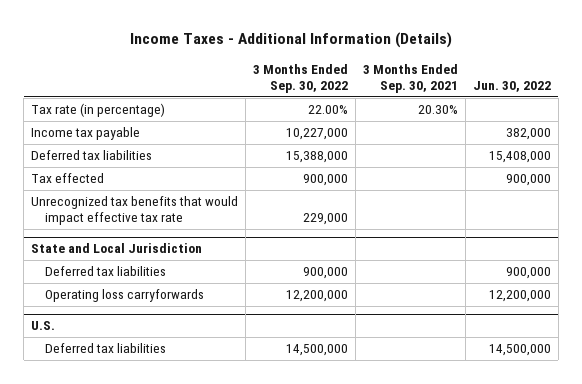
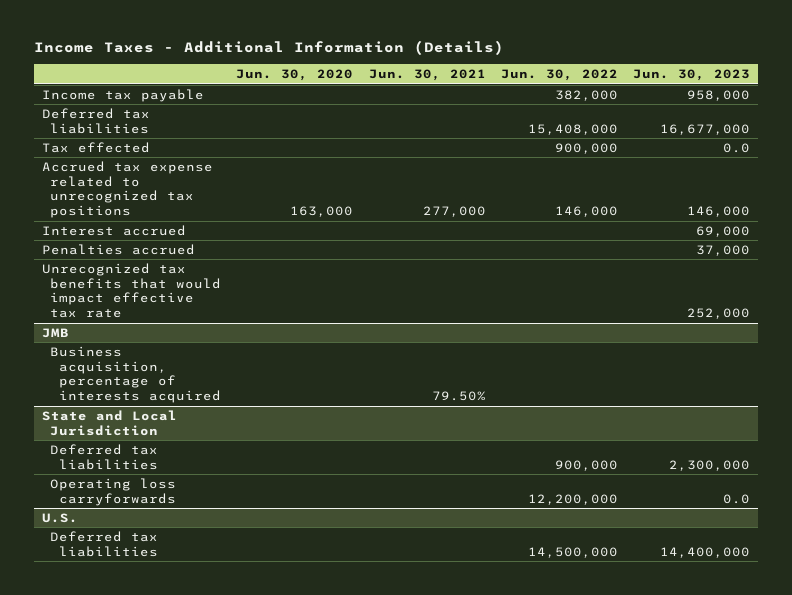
[252,63,348,93] 3 Months Ended Sep. 30, 2022 -> none
[362,63,458,93] 3 Months Ended Sep. 30, 2021 -> none
none -> [236,69,354,82] Jun. 30, 2020
none -> [368,69,486,82] Jun. 30, 2021
none -> [633,69,751,82] Jun. 30, 2023
[31,103,166,118] Tax rate (in percentage) -> none
none -> [41,160,213,219] Accrued tax expense related to unrecognized tax positions
none -> [41,224,186,236] Interest accrued
none -> [41,243,195,255] Penalties accrued
none -> [41,327,69,338] JMB
none -> [50,345,221,404] Business acquisition, percentage of interests acquired

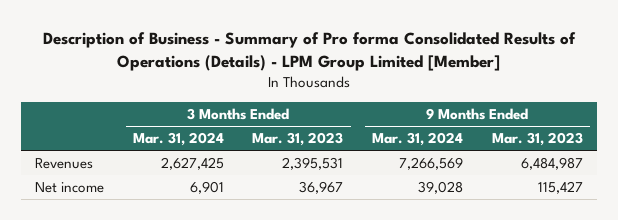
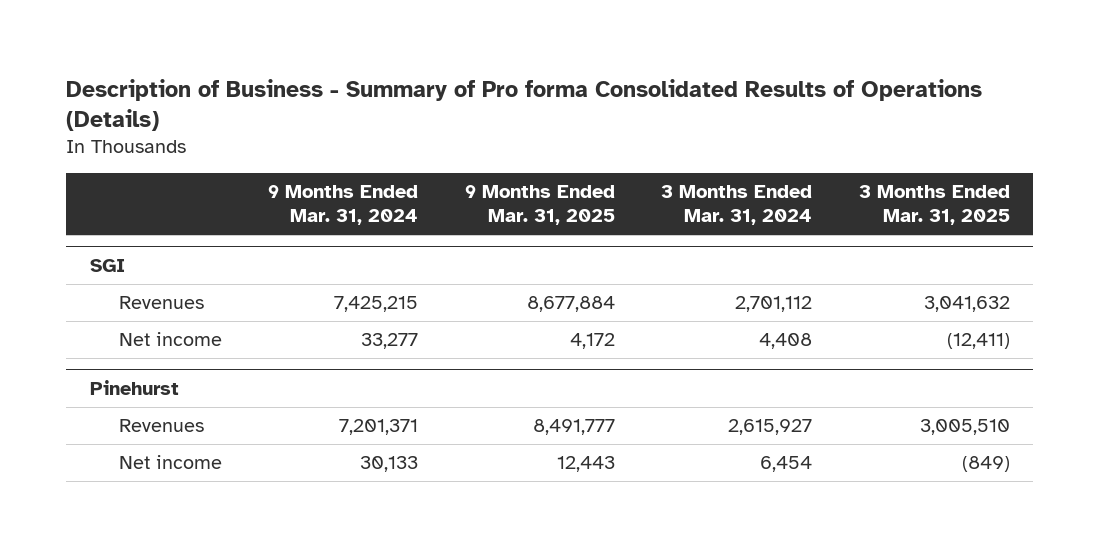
[42,32,576,72] Description of Business - Summary of Pro forma Consolidated Results of Operations (Details) - LPM Group Limited [Member] -> [66,78,983,131] Description of Business - Summary of Pro forma Consolidated Results of Operations (Details)
[252,132,344,147] Mar. 31, 2023 -> none
[491,132,583,147] Mar. 31, 2023 -> none
none -> [464,185,615,226] 9 Months Ended Mar. 31, 2025
none -> [858,185,1010,226] 3 Months Ended Mar. 31, 2025
none -> [89,259,125,273] SGI
[160,157,224,171] 2,627,425 -> [735,296,813,313] 2,701,112
[398,157,463,171] 7,266,569 -> [334,296,419,313] 7,425,215
[189,181,224,195] 6,901 -> [759,333,813,350] 4,408
[417,181,463,195] 39,028 -> [361,333,419,350] 33,277
none -> [89,380,179,396] Pinehurst
none -> [119,419,205,433] Revenues
none -> [119,455,223,470] Net income

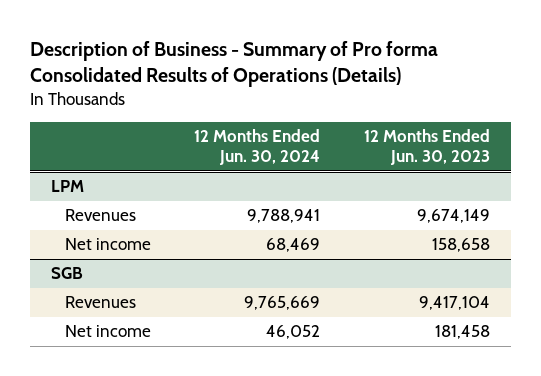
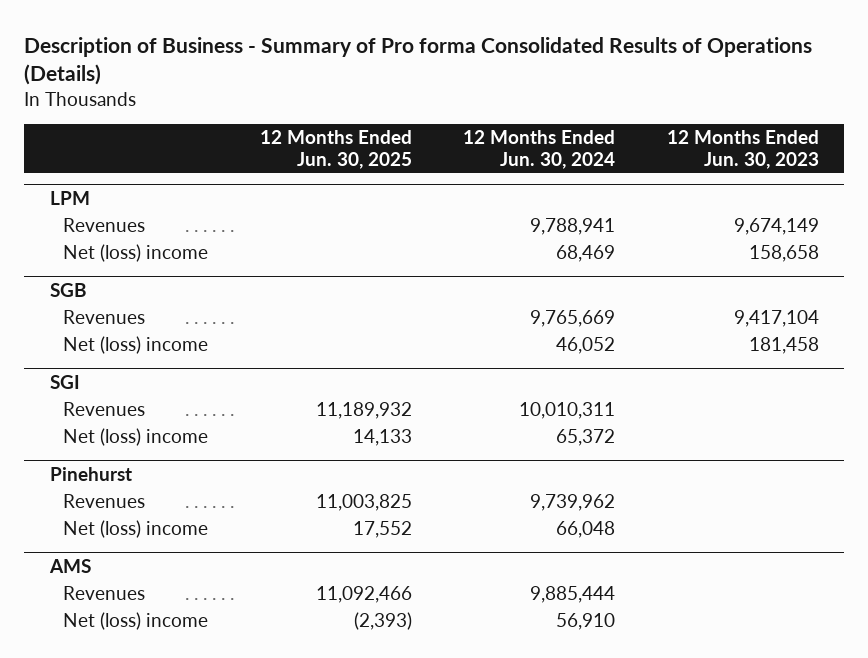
none -> [259,130,412,169] 12 Months Ended Jun. 30, 2025
[64,238,151,251] Net income -> [63,244,209,263] Net (loss) income
[64,325,151,338] Net income -> [63,336,209,355] Net (loss) income
none -> [49,374,80,389] SGI
none -> [63,402,146,417] Revenues
none -> [63,428,209,447] Net (loss) income
none -> [49,466,132,481] Pinehurst
none -> [63,494,146,509] Revenues
none -> [63,520,209,539] Net (loss) income
none -> [48,558,91,573] AMS
none -> [63,586,146,601] Revenues
none -> [63,612,209,631] Net (loss) income

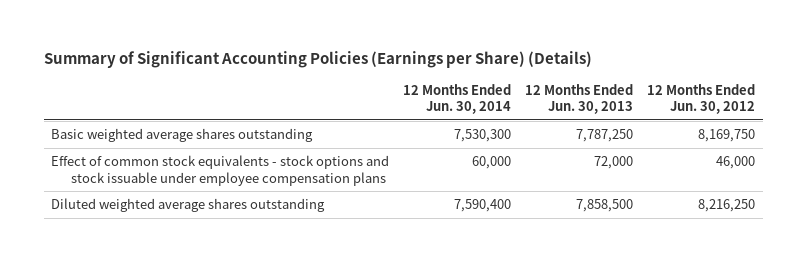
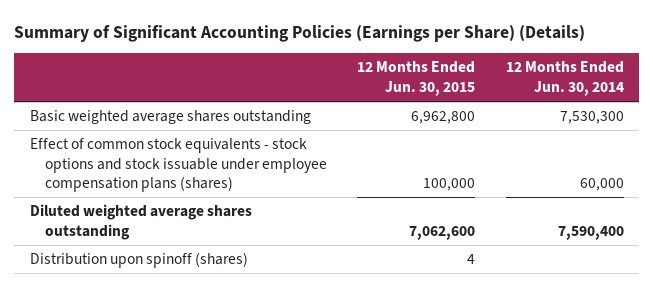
[525,83,634,115] 12 Months Ended Jun. 30, 2013 -> none
[647,83,756,115] 12 Months Ended Jun. 30, 2012 -> none
none -> [357,61,476,97] 12 Months Ended Jun. 30, 2015
[50,154,389,186] Effect of common stock equivalents - stock options and stock issuable under employee compensation plans -> [29,138,327,193] Effect of common stock equivalents - stock options and stock issuable under employee compensation plans (shares)
none -> [29,252,248,269] Distribution upon spinoff (shares)

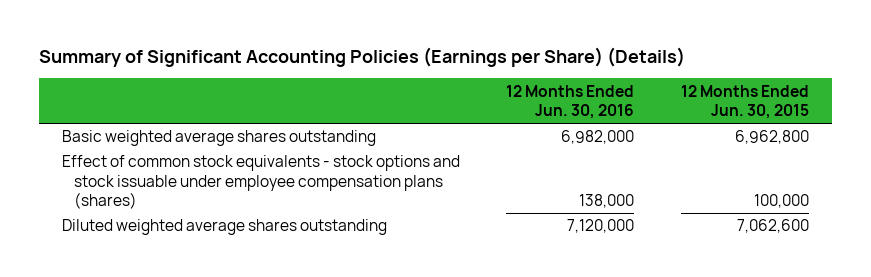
[505,61,624,97] 12 Months Ended Jun. 30, 2014 -> none
none -> [506,84,635,119] 12 Months Ended Jun. 30, 2016
[29,252,248,269] Distribution upon spinoff (shares) -> none

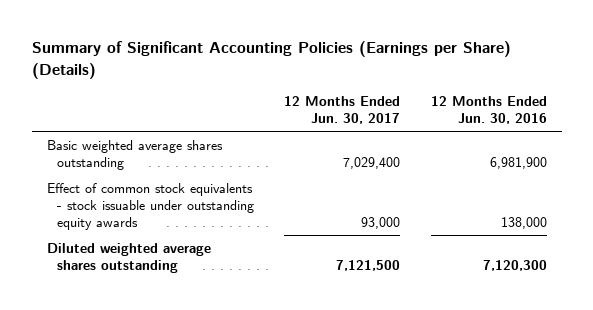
[680,84,809,119] 12 Months Ended Jun. 30, 2015 -> none
none -> [284,96,401,125] 12 Months Ended Jun. 30, 2017
[561,130,635,145] 6,982,000 -> [489,156,547,169] 6,981,900
[61,155,460,209] Effect of common stock equivalents - stock options and stock issuable under employee compensation plans (shares) -> [46,182,254,230] Effect of common stock equivalents - stock issuable under outstanding equity awards
[567,219,635,234] 7,120,000 -> [482,259,547,271] 7,120,300

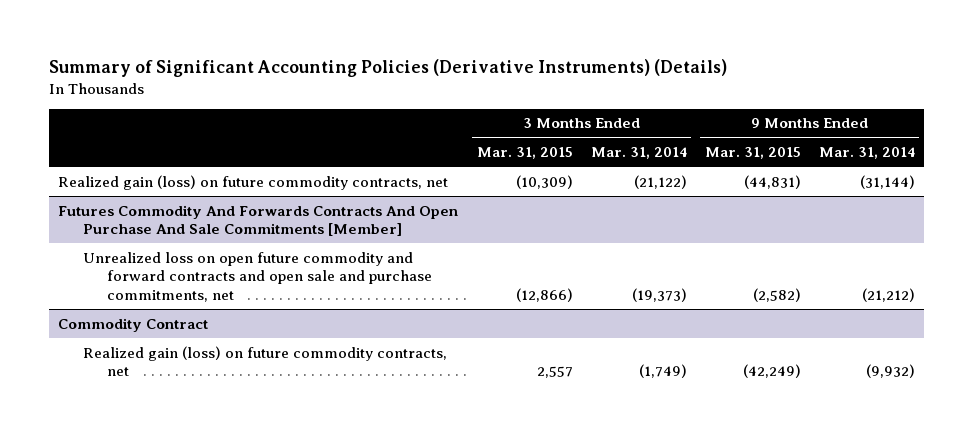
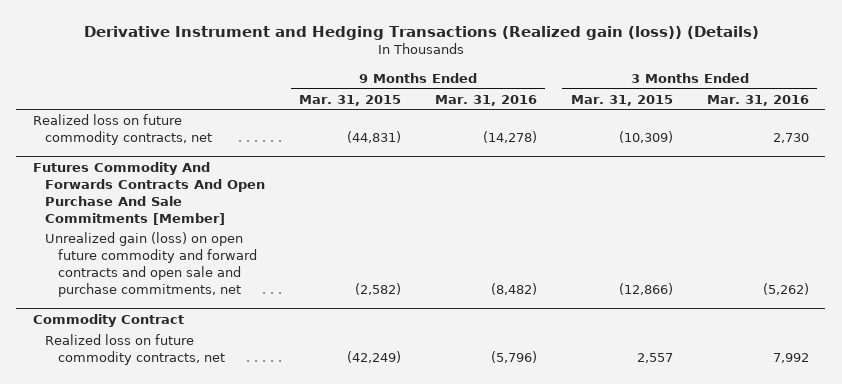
[49,58,728,77] Summary of Significant Accounting Policies (Derivative Instruments) (Details) -> [83,25,759,40] Derivative Instrument and Hedging Transactions (Realized gain (loss)) (Details)
[590,147,687,160] Mar. 31, 2014 -> none
[818,147,915,160] Mar. 31, 2014 -> none
none -> [434,94,537,106] Mar. 31, 2016
none -> [706,94,809,106] Mar. 31, 2016
[58,174,449,190] Realized gain (loss) on future commodity contracts, net -> [33,114,213,146] Realized loss on future commodity contracts, net
[82,251,432,302] Unrealized loss on open future commodity and forward contracts and open sale and purchase commitments, net -> [45,232,257,298] Unrealized gain (loss) on open future commodity and forward contracts and open sale and purchase commitments, net
[82,345,447,377] Realized gain (loss) on future commodity contracts, net -> [45,334,225,366] Realized loss on future commodity contracts, net

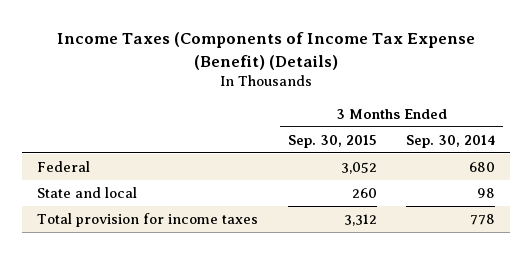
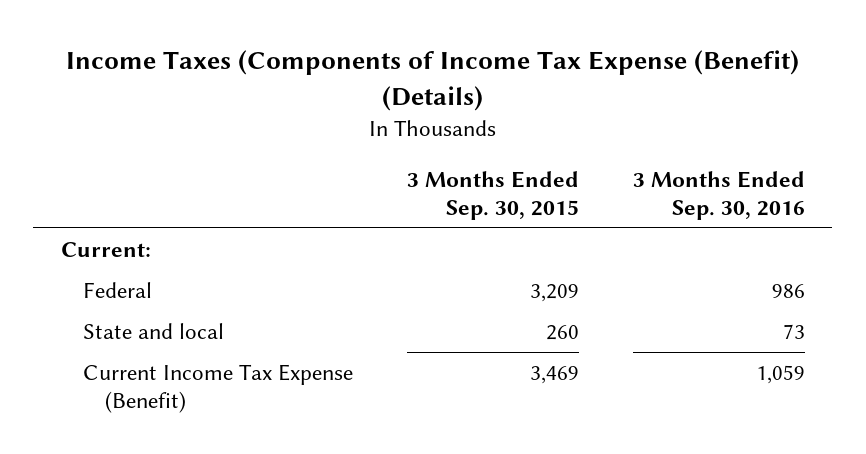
[406,134,496,148] Sep. 30, 2014 -> none
none -> [633,171,806,220] 3 Months Ended Sep. 30, 2016
none -> [60,241,151,257] Current:
[340,161,377,174] 3,052 -> [530,283,580,302] 3,209
[36,212,258,227] Total provision for income taxes -> none
none -> [83,363,354,413] Current Income Tax Expense (Benefit)

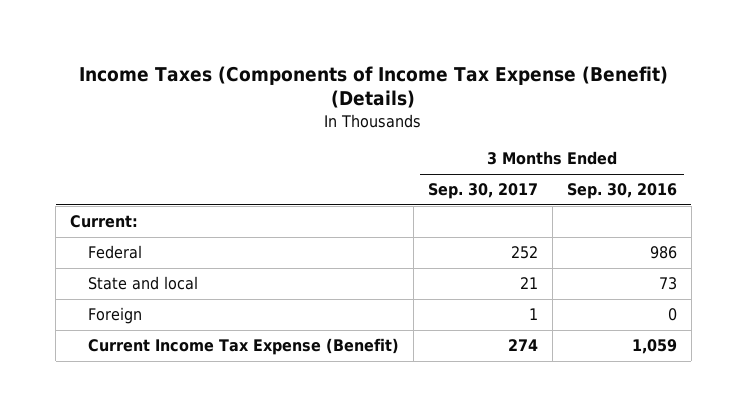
[407,171,580,220] 3 Months Ended Sep. 30, 2015 -> none
none -> [427,183,538,200] Sep. 30, 2017
none -> [87,307,142,325] Foreign

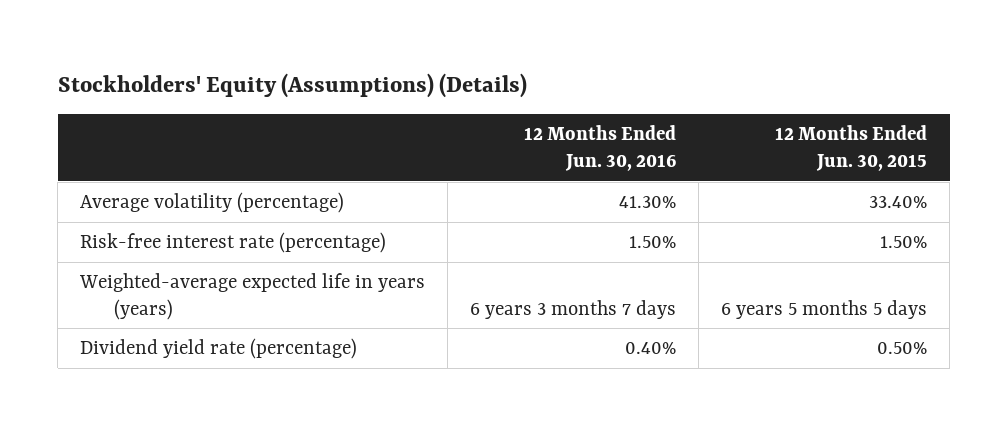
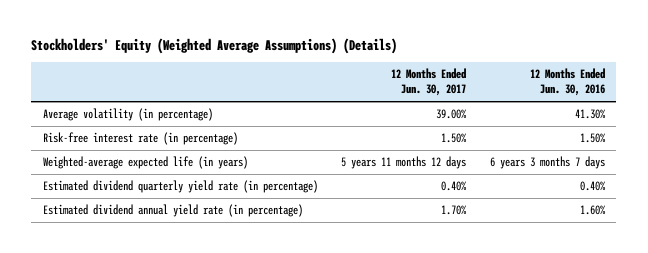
[57,73,527,99] Stockholders' Equity (Assumptions) (Details) -> [31,38,398,55] Stockholders' Equity (Weighted Average Assumptions) (Details)
[775,125,928,171] 12 Months Ended Jun. 30, 2015 -> none
none -> [391,68,467,97] 12 Months Ended Jun. 30, 2017
[80,192,345,214] Average volatility (percentage) -> [42,108,213,122] Average volatility (in percentage)
[80,232,387,254] Risk-free interest rate (percentage) -> [42,132,238,146] Risk-free interest rate (in percentage)
[79,273,426,320] Weighted-average expected life in years (years) -> [42,156,248,170] Weighted-average expected life (in years)
none -> [42,180,318,194] Estimated dividend quarterly yield rate (in percentage)
[80,338,358,360] Dividend yield rate (percentage) -> [42,204,303,218] Estimated dividend annual yield rate (in percentage)
[625,342,677,355] 0.40% -> [579,205,606,216] 1.60%

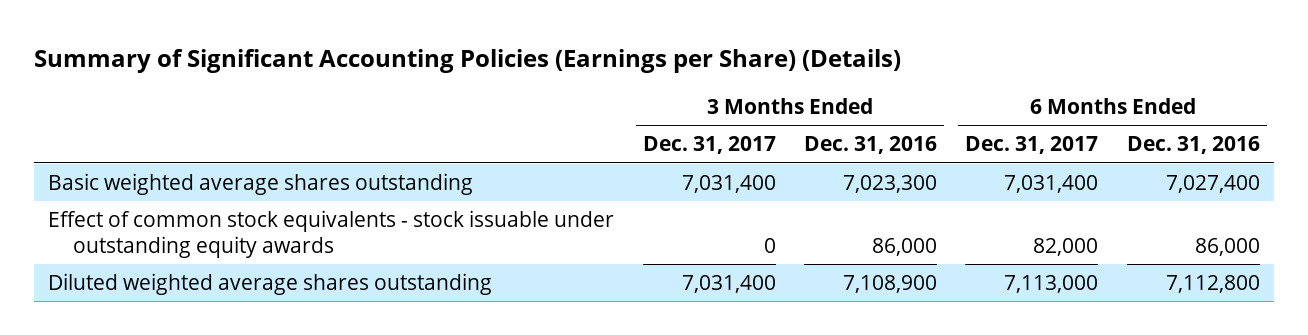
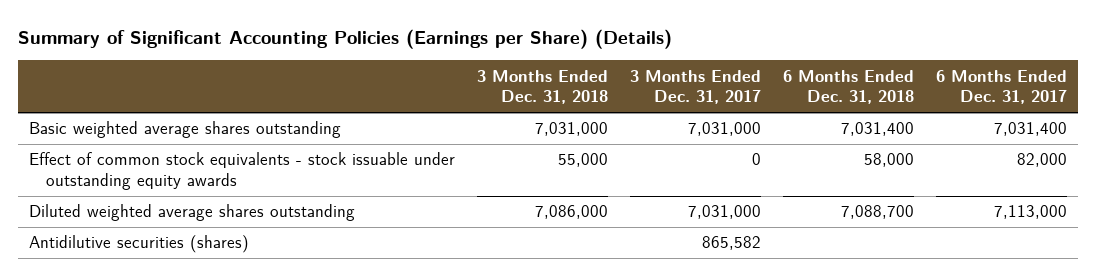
[804,136,938,155] Dec. 31, 2016 -> none
[1126,136,1260,155] Dec. 31, 2016 -> none
none -> [477,69,609,105] 3 Months Ended Dec. 31, 2018
none -> [783,69,915,105] 6 Months Ended Dec. 31, 2018
[681,175,776,194] 7,031,400 -> [688,122,762,137] 7,031,000
[681,275,776,294] 7,031,400 -> [688,205,762,220] 7,031,000
none -> [29,235,250,254] Antidilutive securities (shares)

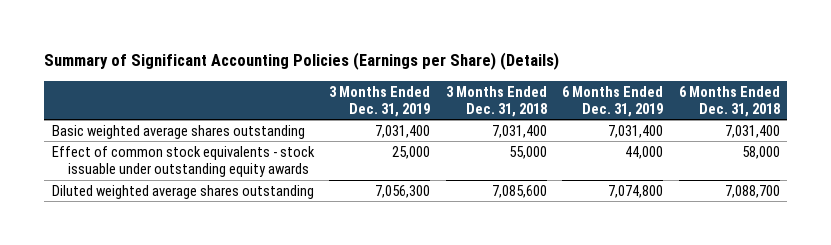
[630,69,762,105] 3 Months Ended Dec. 31, 2017 -> none
[935,69,1067,105] 6 Months Ended Dec. 31, 2017 -> none
none -> [329,85,431,118] 3 Months Ended Dec. 31, 2019
none -> [562,85,664,118] 6 Months Ended Dec. 31, 2019
[535,122,609,137] 7,031,000 -> [491,124,547,138] 7,031,400
[29,235,250,254] Antidilutive securities (shares) -> none
[535,205,609,220] 7,086,000 -> [491,184,547,198] 7,085,600

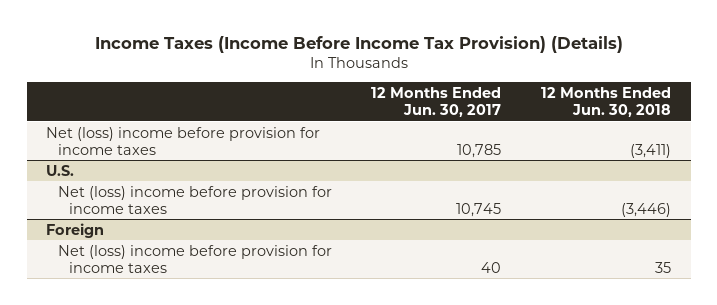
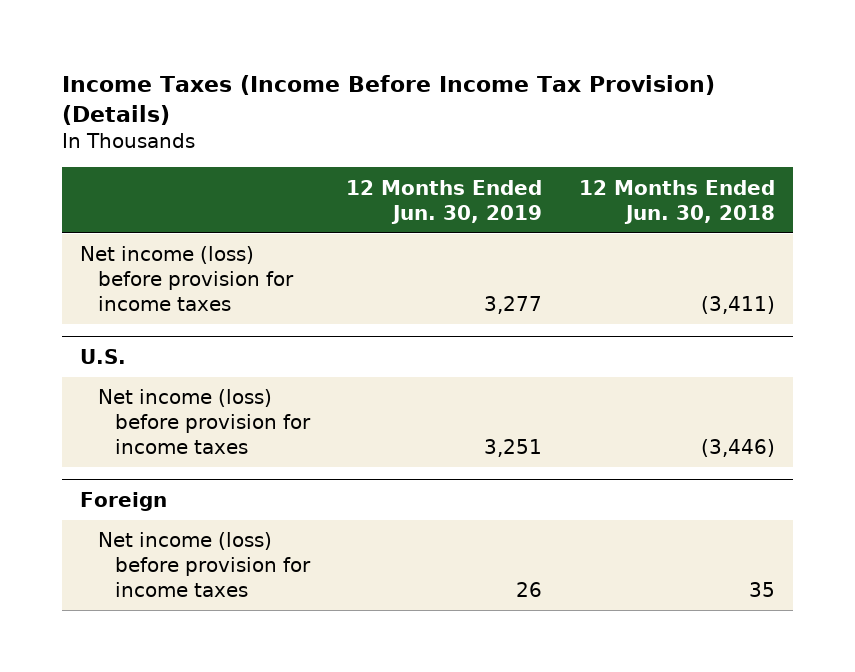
[371,86,502,117] 12 Months Ended Jun. 30, 2017 -> none
none -> [346,179,543,224] 12 Months Ended Jun. 30, 2019
[46,126,321,155] Net (loss) income before provision for income taxes -> [80,246,294,312] Net income (loss) before provision for income taxes
[57,185,332,214] Net (loss) income before provision for income taxes -> [97,389,311,455] Net income (loss) before provision for income taxes
[57,244,332,273] Net (loss) income before provision for income taxes -> [97,532,311,598] Net income (loss) before provision for income taxes

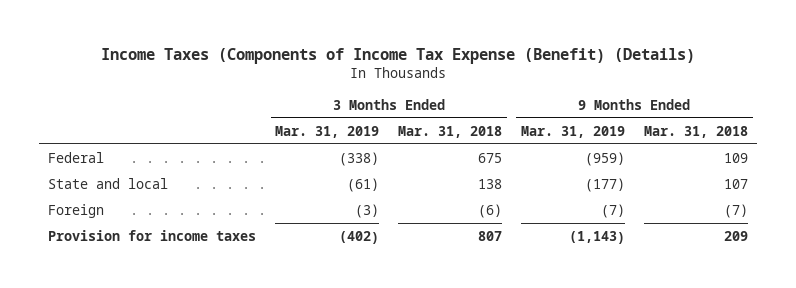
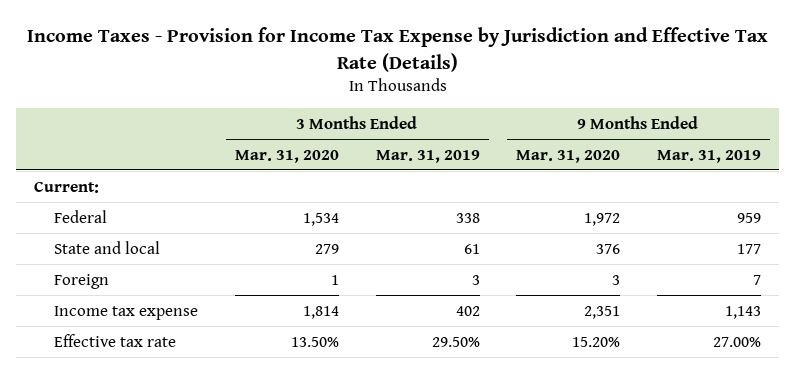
[101,47,696,64] Income Taxes (Components of Income Tax Expense (Benefit) (Details) -> [26,27,768,72] Income Taxes - Provision for Income Tax Expense by Jurisdiction and Effective Tax Rate (Details)
[398,125,503,138] Mar. 31, 2018 -> none
[643,125,748,138] Mar. 31, 2018 -> none
none -> [234,149,339,163] Mar. 31, 2020
none -> [516,149,621,163] Mar. 31, 2020
none -> [34,180,100,193] Current:
[339,151,380,166] (338) -> [455,212,480,223] 338
[584,151,625,166] (959) -> [736,212,761,223] 959
[347,177,380,192] (61) -> [463,243,480,254] 61
[584,177,625,192] (177) -> [736,243,761,254] 177
[355,203,380,218] (3) -> [471,274,480,285] 3
[600,203,625,218] (7) -> [752,274,761,285] 7
[48,229,257,241] Provision for income taxes -> [54,305,199,320] Income tax expense
[339,230,380,244] (402) -> [455,305,480,316] 402
[568,230,625,244] (1,143) -> [724,305,761,319] 1,143
none -> [54,333,177,347] Effective tax rate

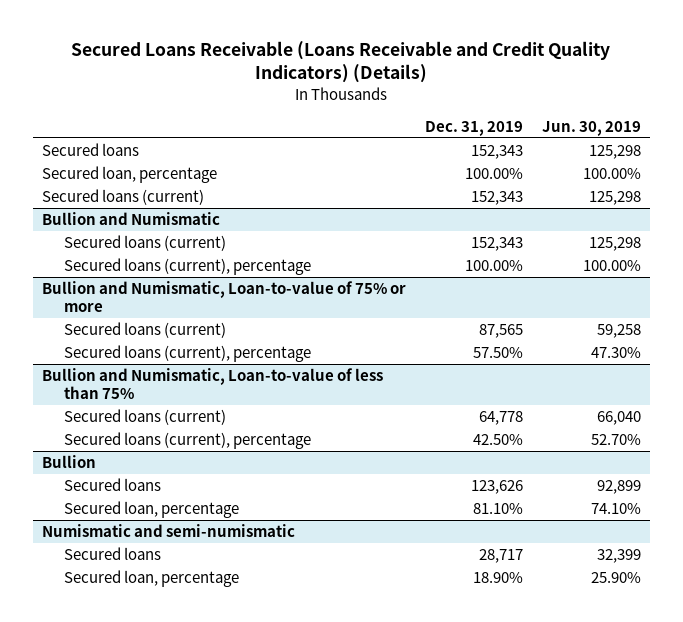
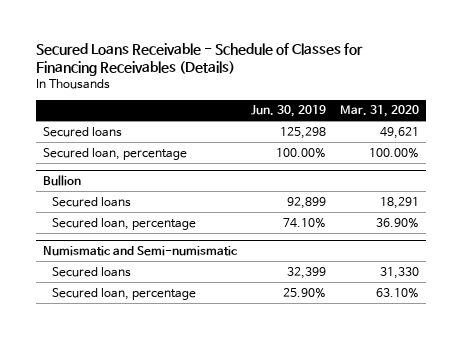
[71,41,611,84] Secured Loans Receivable (Loans Receivable and Credit Quality Indicators) (Details) -> [36,43,364,77] Secured Loans Receivable - Schedule of Classes for Financing Receivables (Details)
[424,120,523,136] Dec. 31, 2019 -> none
none -> [339,105,419,118] Mar. 31, 2020
[42,188,205,205] Secured loans (current) -> none
[42,211,221,225] Bullion and Numismatic -> none
[63,234,226,251] Secured loans (current) -> none
[63,257,311,275] Secured loans (current), percentage -> none
[42,280,407,312] Bullion and Numismatic, Loan-to-value of 75% or more -> none
[63,321,226,338] Secured loans (current) -> none
[63,344,311,362] Secured loans (current), percentage -> none
[42,367,384,399] Bullion and Numismatic, Loan-to-value of less than 75% -> none
[63,408,226,425] Secured loans (current) -> none
[63,431,311,449] Secured loans (current), percentage -> none
[42,523,296,537] Numismatic and semi-numismatic -> [43,246,238,257] Numismatic and Semi-numismatic

